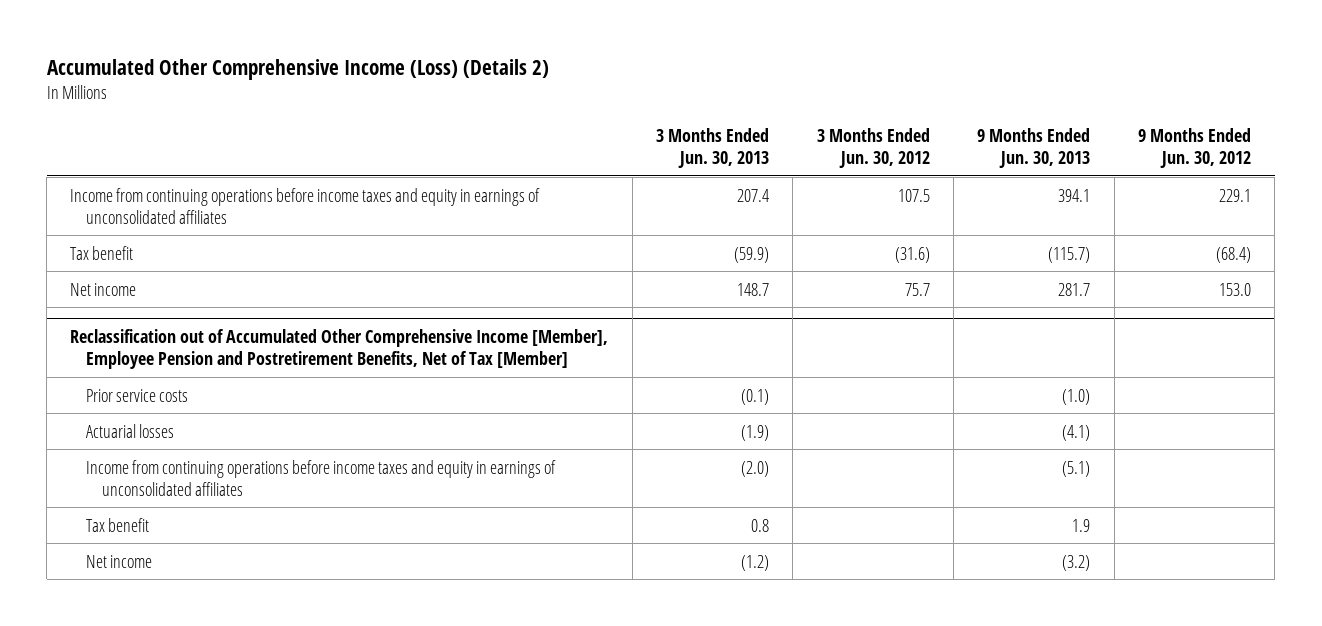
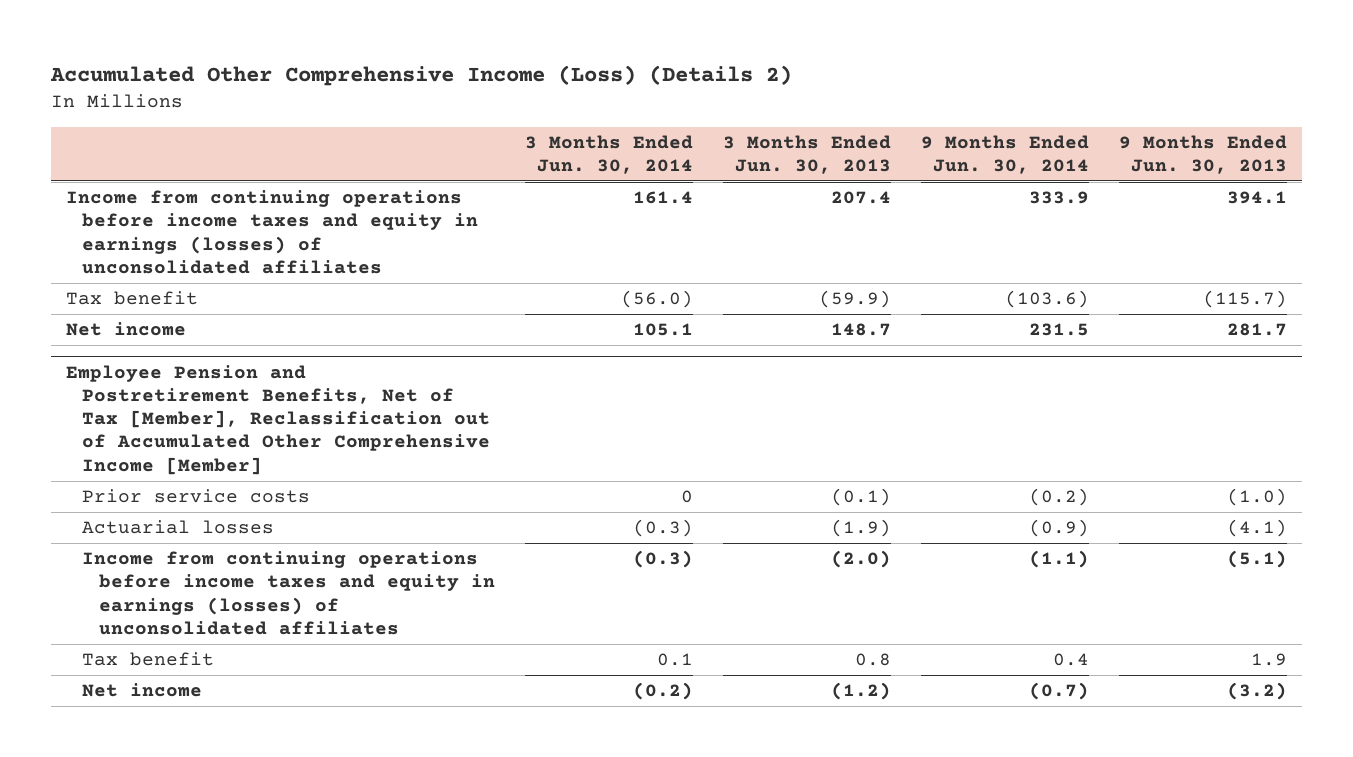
[816,127,930,168] 3 Months Ended Jun. 30, 2012 -> none
[1138,127,1252,168] 9 Months Ended Jun. 30, 2012 -> none
none -> [524,134,693,174] 3 Months Ended Jun. 30, 2014
none -> [920,134,1089,174] 9 Months Ended Jun. 30, 2014
[70,187,541,224] Income from continuing operations before income taxes and equity in earnings of unconsolidated affiliates -> [65,190,479,274] Income from continuing operations before income taxes and equity in earnings (losses) of unconsolidated affiliates
[70,328,609,369] Reclassification out of Accumulated Other Comprehensive Income [Member], Employee Pension and Postretirement Benefits, Net of Tax [Member] -> [65,364,491,475] Employee Pension and Postretirement Benefits, Net of Tax [Member], Reclassification out of Accumulated Other Comprehensive Income [Member]
[86,459,557,496] Income from continuing operations before income taxes and equity in earnings of unconsolidated affiliates -> [82,551,495,635] Income from continuing operations before income taxes and equity in earnings (losses) of unconsolidated affiliates

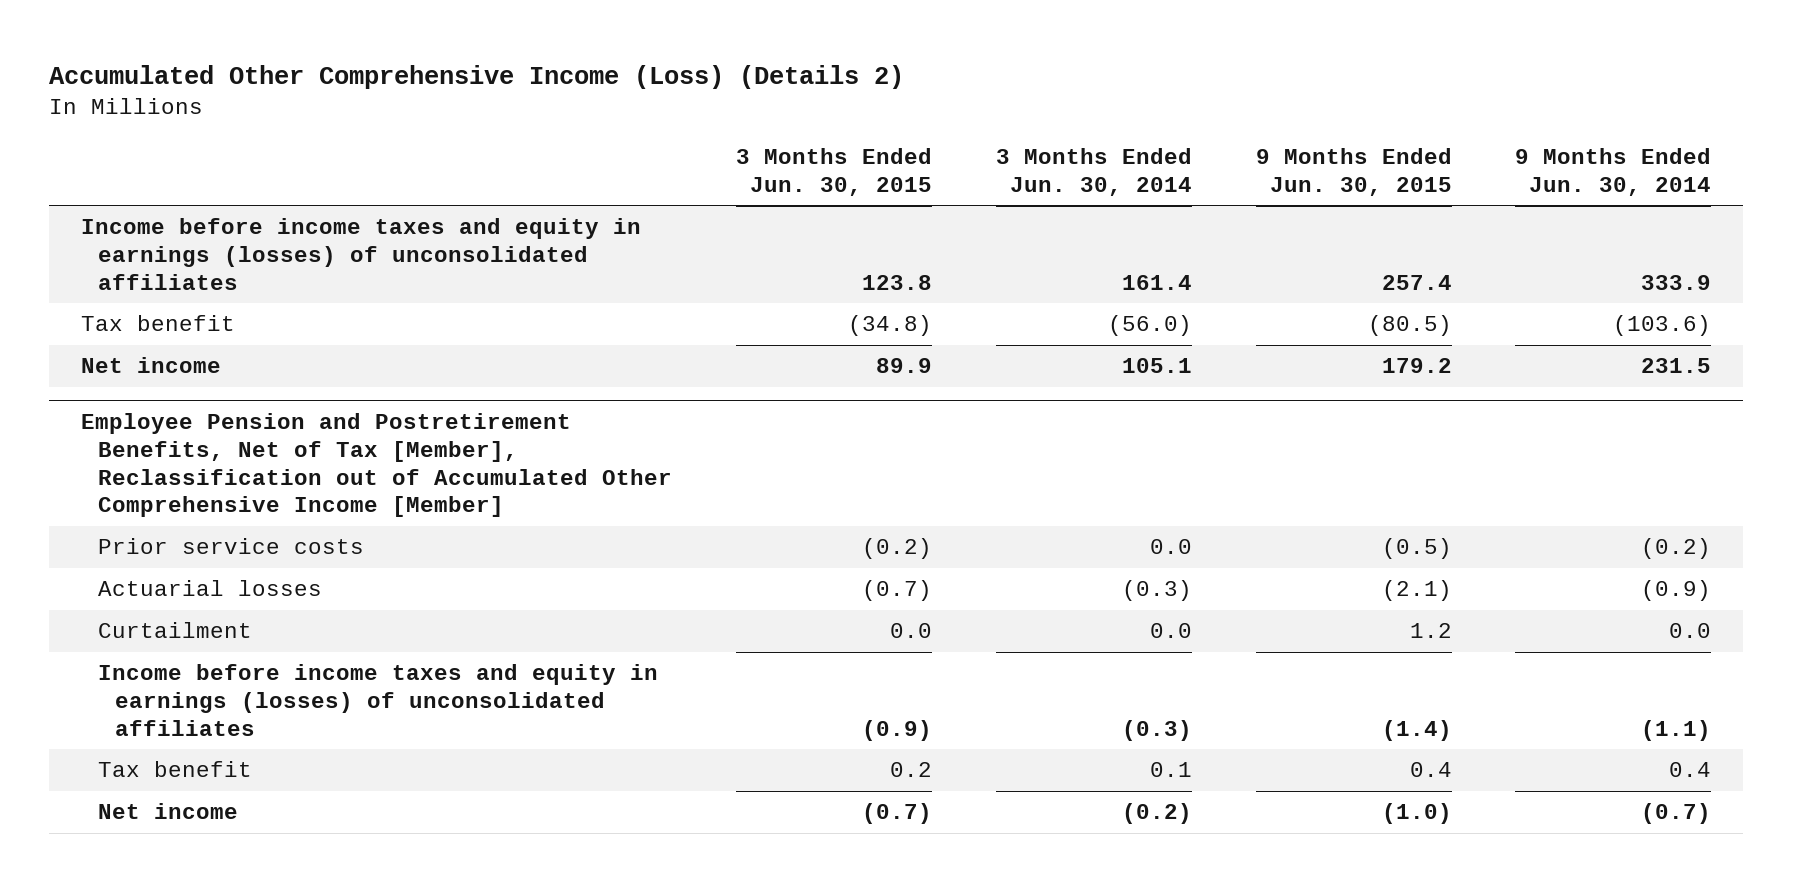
[722,134,891,174] 3 Months Ended Jun. 30, 2013 -> none
[1119,134,1288,174] 9 Months Ended Jun. 30, 2013 -> none
none -> [736,148,933,196] 3 Months Ended Jun. 30, 2015
none -> [1255,148,1452,196] 9 Months Ended Jun. 30, 2015
[65,190,479,274] Income from continuing operations before income taxes and equity in earnings (losses) of unconsolidated affiliates -> [81,218,642,290] Income before income taxes and equity in earnings (losses) of unconsolidated affiliates
[680,490,693,504] 0 -> [1149,539,1192,555] 0.0
none -> [98,622,253,639] Curtailment
[82,551,495,635] Income from continuing operations before income taxes and equity in earnings (losses) of unconsolidated affiliates -> [98,664,659,736] Income before income taxes and equity in earnings (losses) of unconsolidated affiliates

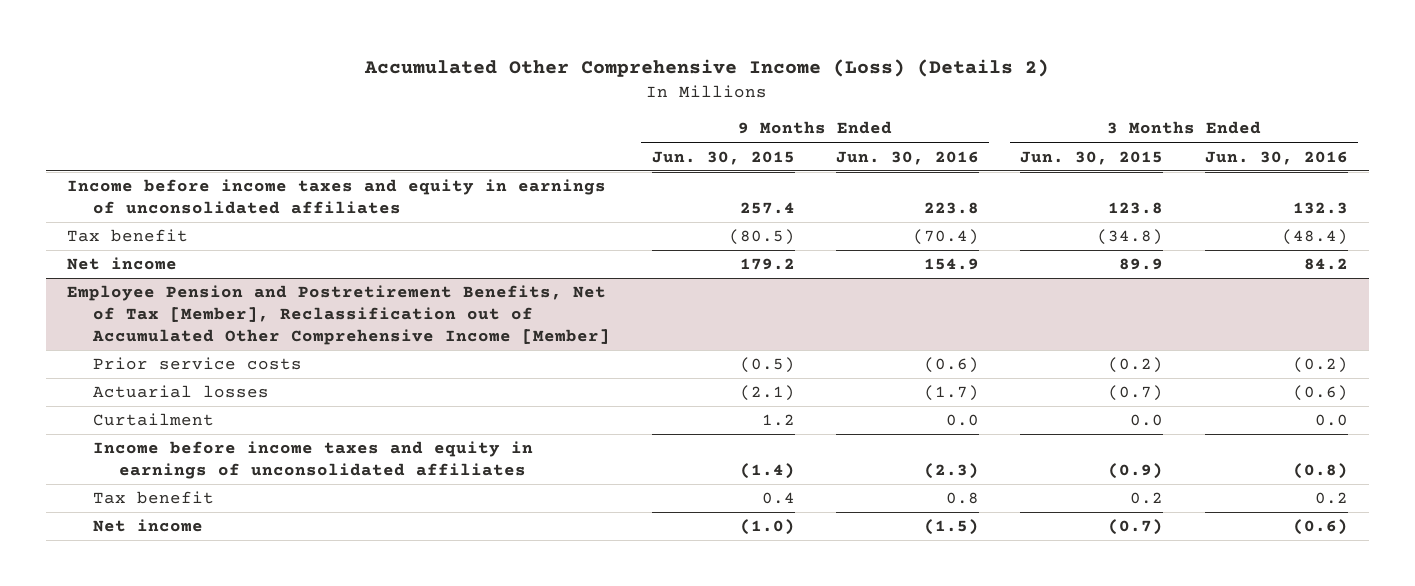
[995,148,1192,196] 3 Months Ended Jun. 30, 2014 -> none
[1515,148,1712,196] 9 Months Ended Jun. 30, 2014 -> none
none -> [836,150,980,165] Jun. 30, 2016
none -> [1204,150,1348,165] Jun. 30, 2016
[81,218,642,290] Income before income taxes and equity in earnings (losses) of unconsolidated affiliates -> [66,179,606,214] Income before income taxes and equity in earnings of unconsolidated affiliates
[98,664,659,736] Income before income taxes and equity in earnings (losses) of unconsolidated affiliates -> [93,441,534,479] Income before income taxes and equity in earnings of unconsolidated affiliates

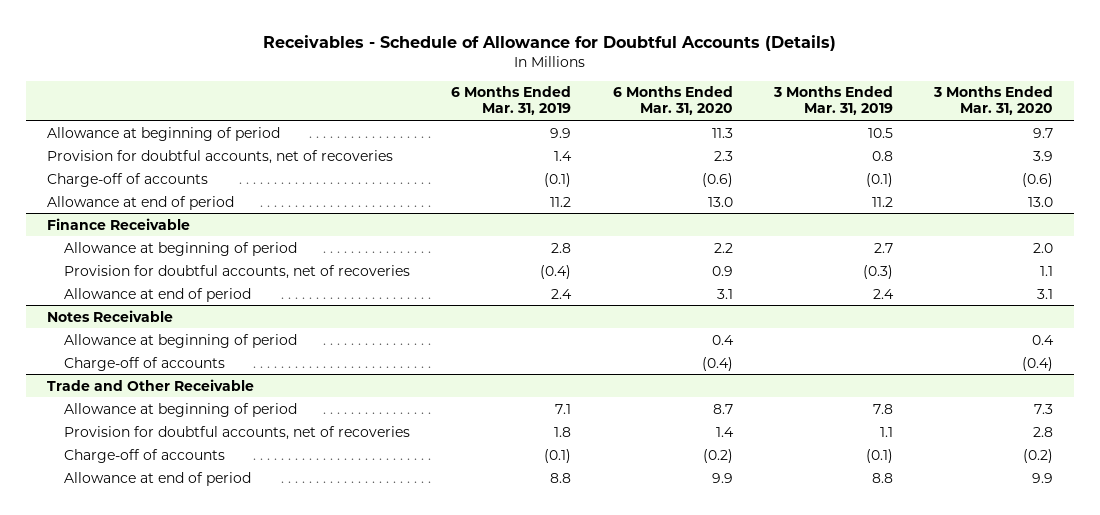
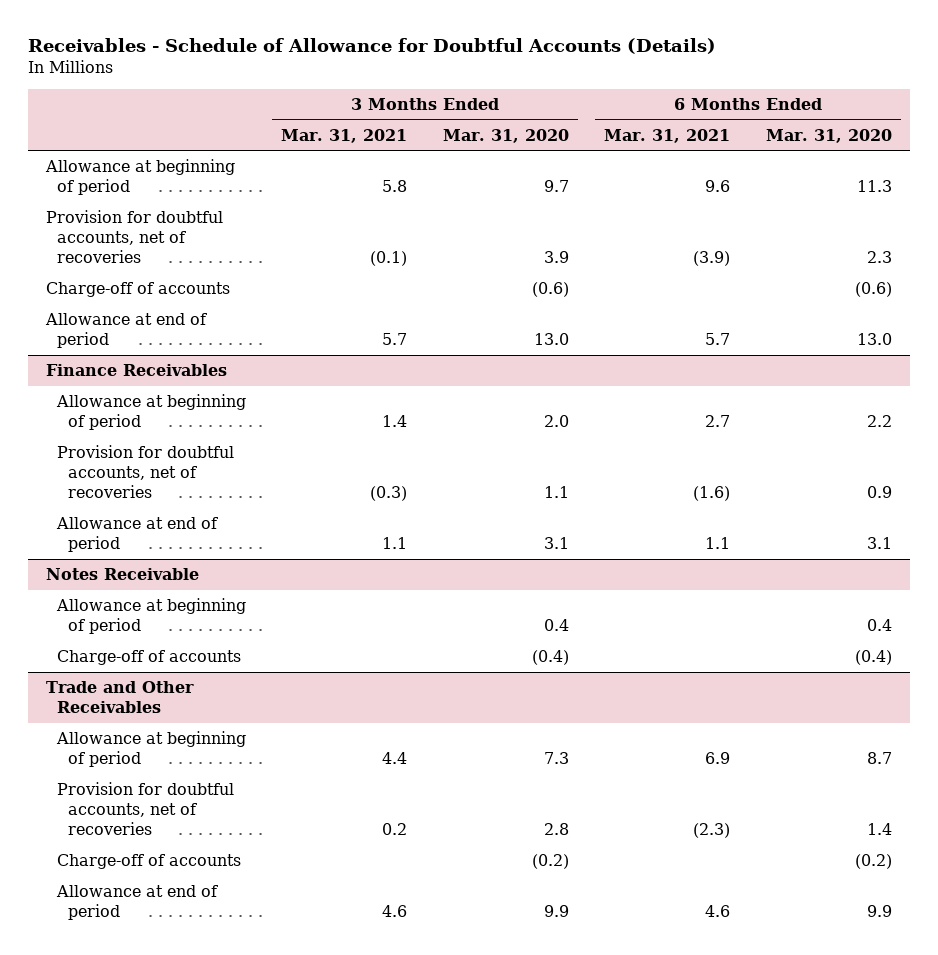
[451,86,572,116] 6 Months Ended Mar. 31, 2019 -> none
[772,86,893,116] 3 Months Ended Mar. 31, 2019 -> none
none -> [281,128,408,143] Mar. 31, 2021
none -> [604,128,731,143] Mar. 31, 2021
[46,217,190,230] Finance Receivable -> [45,364,227,377] Finance Receivables
[46,378,254,391] Trade and Other Receivable -> [45,681,194,714] Trade and Other Receivables

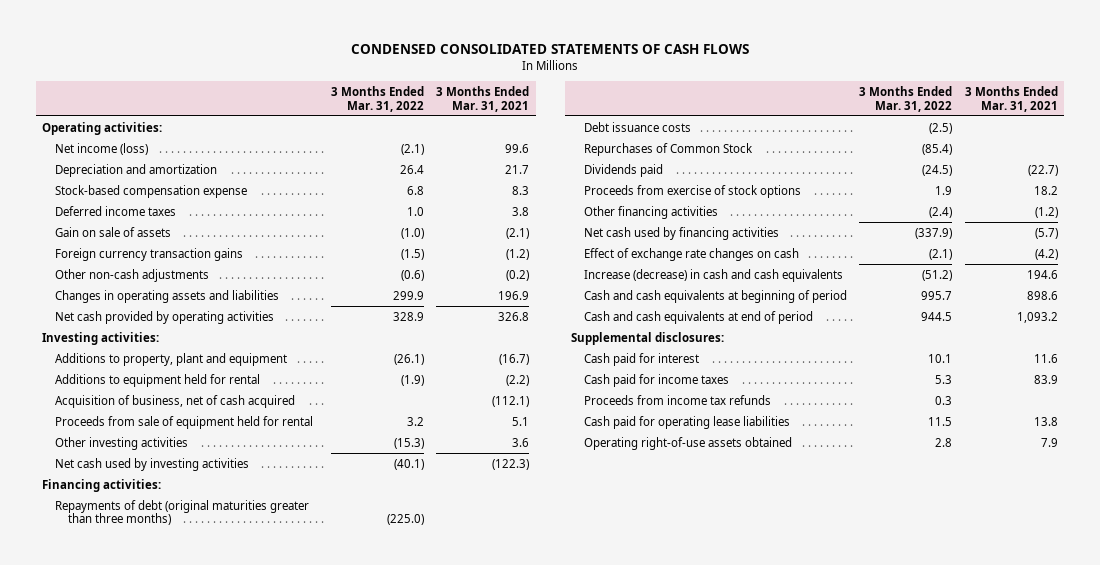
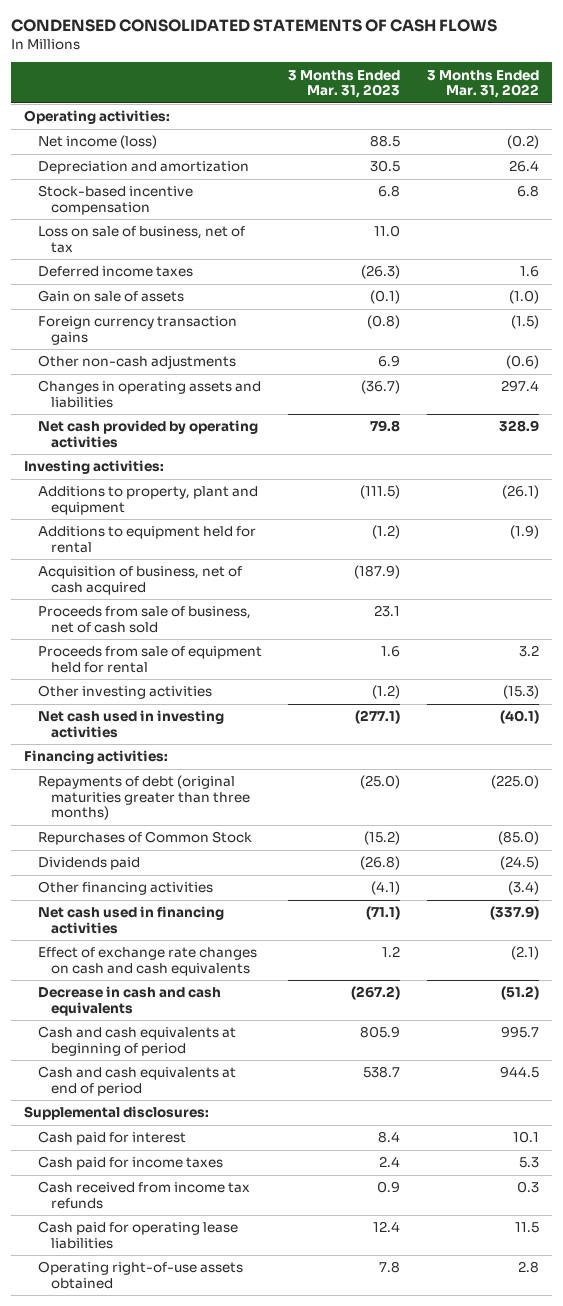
[436,85,530,112] 3 Months Ended Mar. 31, 2021 -> none
none -> [288,69,401,99] 3 Months Ended Mar. 31, 2023
[400,143,424,155] (2.1) -> [506,135,539,150] (0.2)
[55,184,248,198] Stock-based compensation expense -> [37,185,193,215] Stock-based incentive compensation
none -> [37,226,245,253] Loss on sale of business, net of tax
[406,206,424,216] 1.0 -> [519,266,539,278] 1.6
[392,290,424,300] 299.9 -> [500,380,539,393] 297.4
none -> [37,606,251,633] Proceeds from sale of business, net of cash sold
[55,457,250,471] Net cash used by investing activities -> [37,710,224,738] Net cash used in investing activities
[583,121,691,132] Debt issuance costs -> none
[922,143,953,155] (85.4) -> [497,831,539,846] (85.0)
[583,184,801,198] Proceeds from exercise of stock options -> none
[929,206,953,218] (2.4) -> [507,881,539,896] (3.4)
[583,226,779,240] Net cash used by financing activities -> [37,906,224,934] Net cash used in financing activities
[583,247,799,261] Effect of exchange rate changes on cash -> [37,947,257,976] Effect of exchange rate changes on cash and cash equivalents
[583,268,843,282] Increase (decrease) in cash and cash equivalents -> [37,986,221,1016] Decrease in cash and cash equivalents
[583,394,771,405] Proceeds from income tax refunds -> [37,1181,250,1209] Cash received from income tax refunds

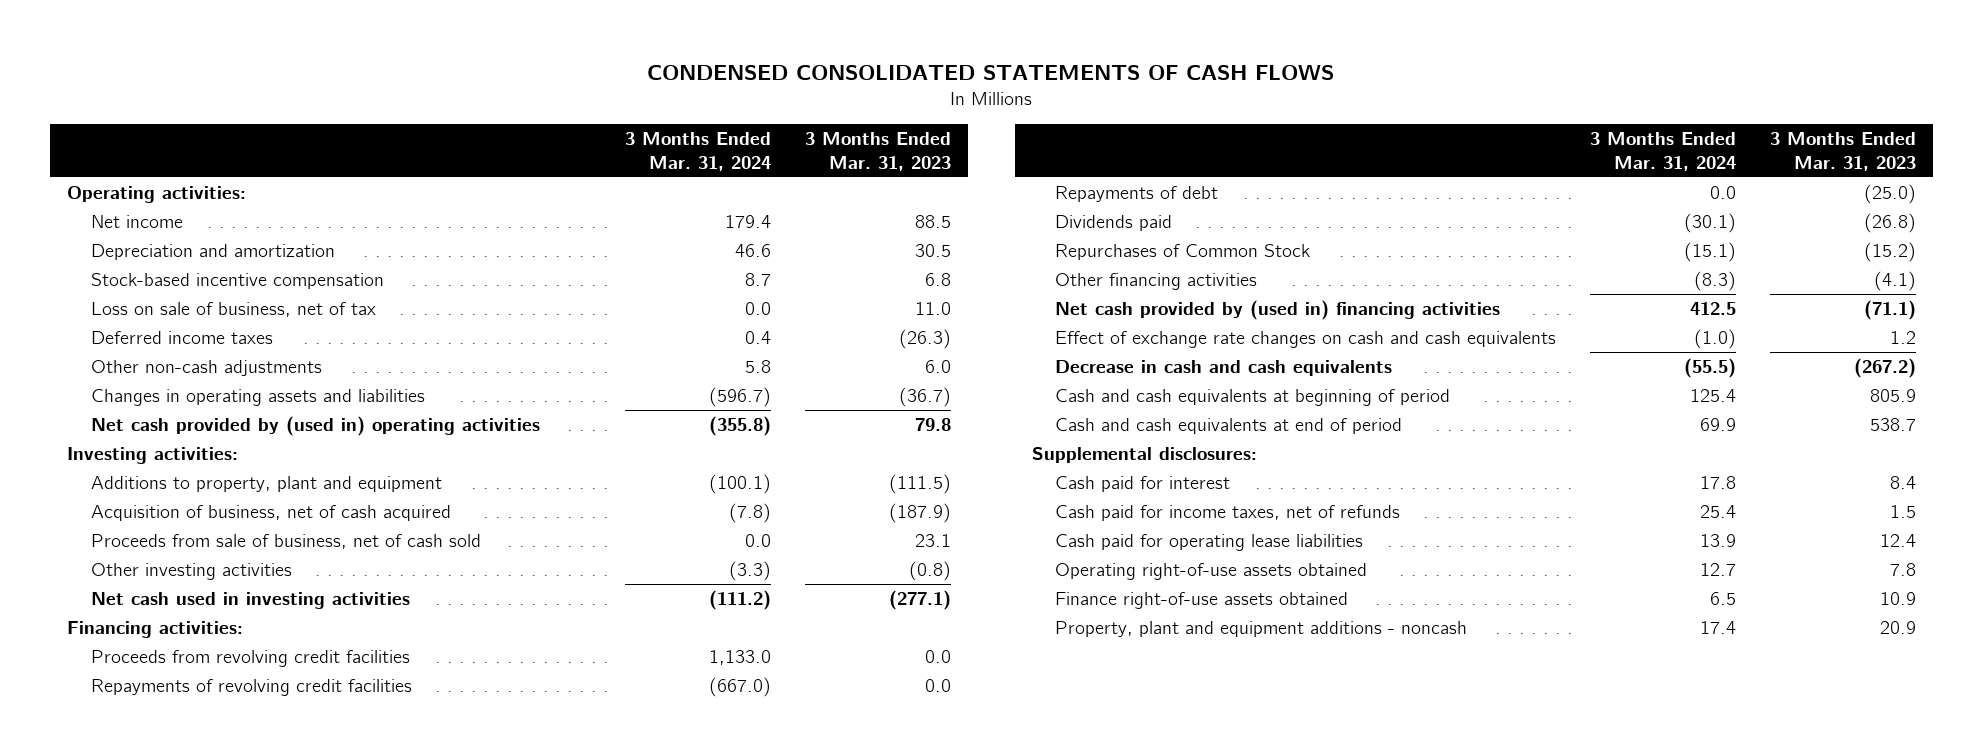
[426,69,539,99] 3 Months Ended Mar. 31, 2022 -> none
none -> [625,131,772,171] 3 Months Ended Mar. 31, 2024
[37,135,157,150] Net income (loss) -> [90,215,183,229] Net income
[37,290,184,303] Gain on sale of assets -> none
[37,316,237,345] Foreign currency transaction gains -> none
[378,355,401,368] 6.9 -> [925,360,952,374] 6.0
[37,420,258,448] Net cash provided by operating activities -> [90,416,540,437] Net cash provided by (used in) operating activities
[37,526,256,553] Additions to equipment held for rental -> none
[37,646,262,673] Proceeds from sale of equipment held for rental -> none
[372,685,401,700] (1.2) -> [909,561,952,582] (0.8)
none -> [90,650,410,668] Proceeds from revolving credit facilities
none -> [90,679,412,697] Repayments of revolving credit facilities
[37,775,251,821] Repayments of debt (original maturities greater than three months) -> [1055,186,1219,203] Repayments of debt
[37,831,252,846] Repurchases of Common Stock -> [1055,244,1311,261] Repurchases of Common Stock
[37,906,224,934] Net cash used in financing activities -> [1055,300,1501,321] Net cash provided by (used in) financing activities
[37,1181,250,1209] Cash received from income tax refunds -> none
[37,1156,223,1171] Cash paid for income taxes -> [1055,505,1401,522] Cash paid for income taxes, net of refunds
[379,1156,401,1168] 2.4 -> [1889,505,1916,519] 1.5
none -> [1055,592,1349,610] Finance right-of-use assets obtained
none -> [1055,621,1468,638] Property, plant and equipment additions - noncash

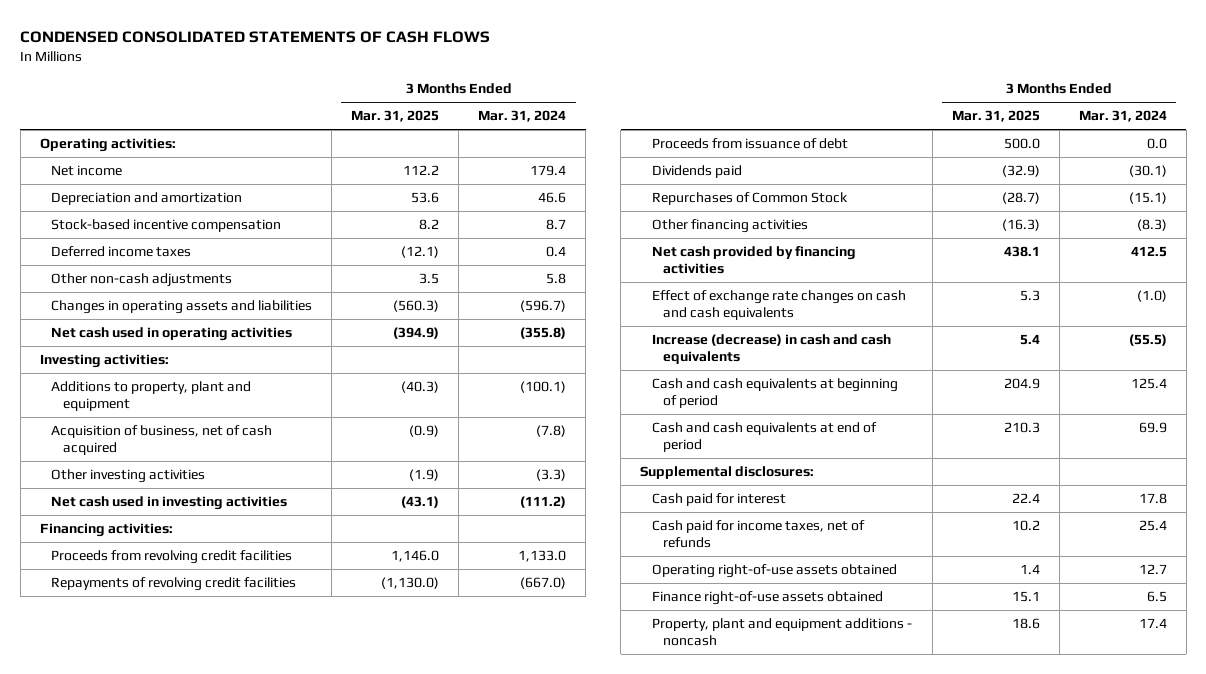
[805,131,952,171] 3 Months Ended Mar. 31, 2023 -> none
none -> [351,110,440,123] Mar. 31, 2025
[90,302,376,318] Loss on sale of business, net of tax -> none
[90,416,540,437] Net cash provided by (used in) operating activities -> [51,327,293,342] Net cash used in operating activities
[90,534,481,550] Proceeds from sale of business, net of cash sold -> none
[1055,186,1219,203] Repayments of debt -> none
none -> [651,138,848,150] Proceeds from issuance of debt
[1055,300,1501,321] Net cash provided by (used in) financing activities -> [651,246,856,274] Net cash provided by financing activities
[1055,360,1393,377] Decrease in cash and cash equivalents -> [651,334,891,364] Increase (decrease) in cash and cash equivalents
[1055,534,1364,552] Cash paid for operating lease liabilities -> none

